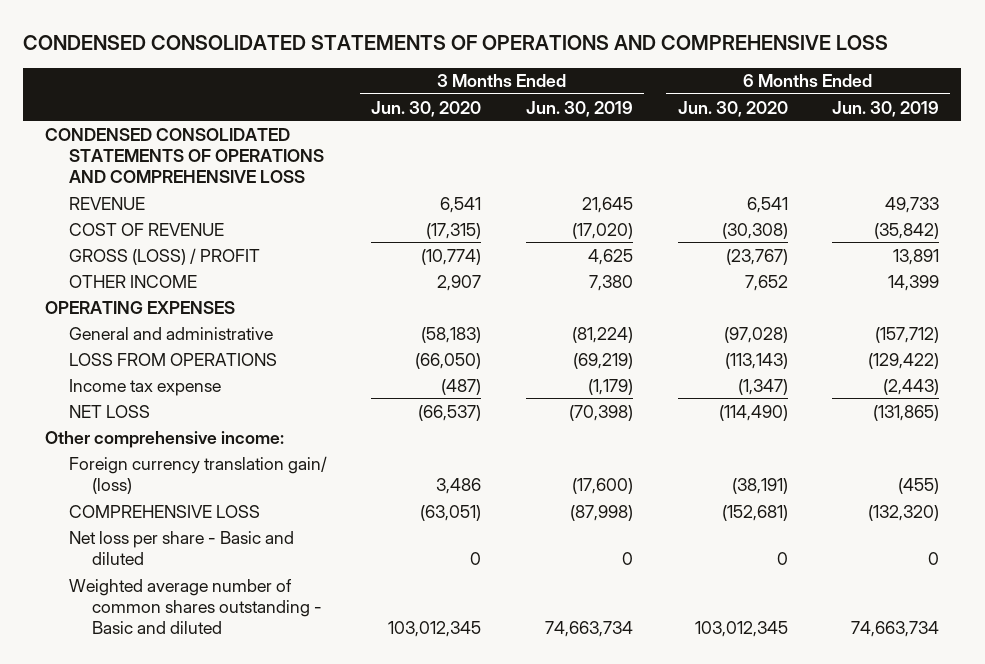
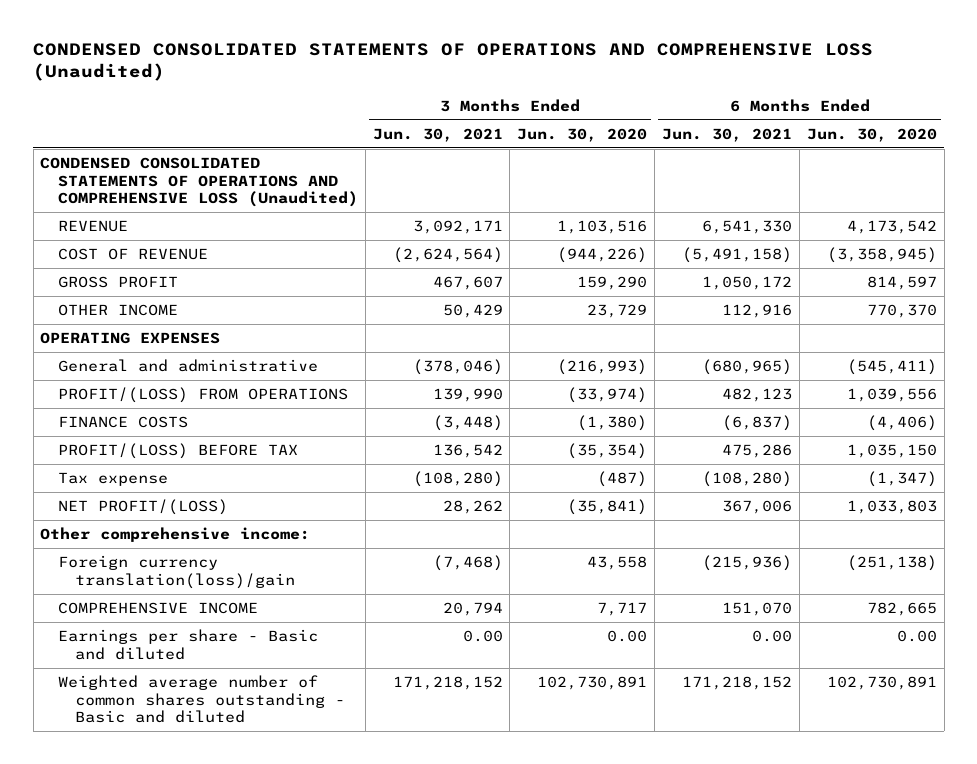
[23,35,889,51] CONDENSED CONSOLIDATED STATEMENTS OF OPERATIONS AND COMPREHENSIVE LOSS -> [33,43,874,82] CONDENSED CONSOLIDATED STATEMENTS OF OPERATIONS AND COMPREHENSIVE LOSS (Unaudited)
[525,100,633,117] Jun. 30, 2019 -> none
[832,100,940,117] Jun. 30, 2019 -> none
none -> [372,127,503,142] Jun. 30, 2021
none -> [662,127,793,142] Jun. 30, 2021
[45,127,324,184] CONDENSED CONSOLIDATED STATEMENTS OF OPERATIONS AND COMPREHENSIVE LOSS -> [40,157,358,208] CONDENSED CONSOLIDATED STATEMENTS OF OPERATIONS AND COMPREHENSIVE LOSS (Unaudited)
[440,196,482,213] 6,541 -> [557,220,648,235] 1,103,516
[746,196,788,213] 6,541 -> [847,220,938,235] 4,173,542
[426,222,482,239] (17,315) -> [557,247,648,264] (944,226)
[721,222,788,239] (30,308) -> [827,247,938,264] (3,358,945)
[68,247,260,265] GROSS (LOSS) / PROFIT -> [57,276,178,289] GROSS PROFIT
[421,248,482,265] (10,774) -> [577,276,648,291] 159,290
[725,248,788,265] (23,767) -> [867,276,938,291] 814,597
[437,274,482,291] 2,907 -> [587,304,648,319] 23,729
[744,274,788,291] 7,652 -> [867,304,938,319] 770,370
[421,326,482,343] (58,183) -> [557,359,648,376] (216,993)
[723,326,788,343] (97,028) -> [847,359,938,376] (545,411)
[68,352,277,366] LOSS FROM OPERATIONS -> [57,387,348,404] PROFIT/(LOSS) FROM OPERATIONS
[415,352,482,369] (66,050) -> [567,387,648,404] (33,974)
[724,352,788,369] (113,143) -> [847,388,938,403] 1,039,556
none -> [57,416,188,429] FINANCE COSTS
none -> [57,443,298,460] PROFIT/(LOSS) BEFORE TAX
[68,378,221,396] Income tax expense -> [57,472,168,487] Tax expense
[68,404,150,418] NET LOSS -> [57,499,228,516] NET PROFIT/(LOSS)
[418,404,482,421] (66,537) -> [567,499,648,516] (35,841)
[718,404,788,421] (114,490) -> [847,500,938,515] 1,033,803
[68,455,327,495] Foreign currency translation gain/ (loss) -> [57,555,295,589] Foreign currency translation(loss)/gain
[436,478,482,495] 3,486 -> [587,556,648,571] 43,558
[731,478,788,495] (38,191) -> [847,555,938,572] (251,138)
[68,504,260,518] COMPREHENSIVE LOSS -> [57,602,258,615] COMPREHENSIVE INCOME
[420,504,482,521] (63,051) -> [597,602,648,617] 7,717
[721,504,788,521] (152,681) -> [867,602,938,617] 782,665
[68,530,294,566] Net loss per share - Basic and diluted -> [57,629,318,660] Earnings per share - Basic and diluted
[470,552,482,566] 0 -> [607,630,648,643] 0.00
[776,552,788,566] 0 -> [897,630,938,643] 0.00
[388,621,482,638] 103,012,345 -> [537,676,648,691] 102,730,891
[694,621,788,638] 103,012,345 -> [827,676,938,691] 102,730,891

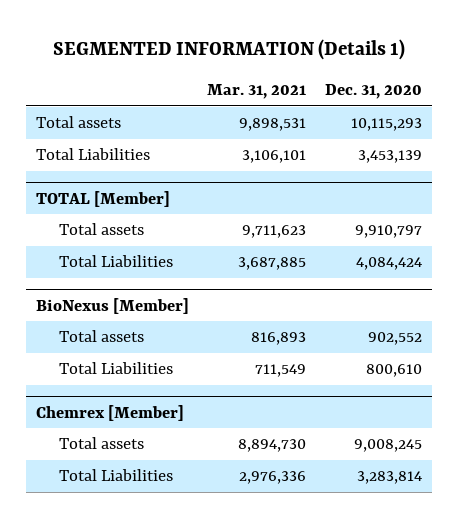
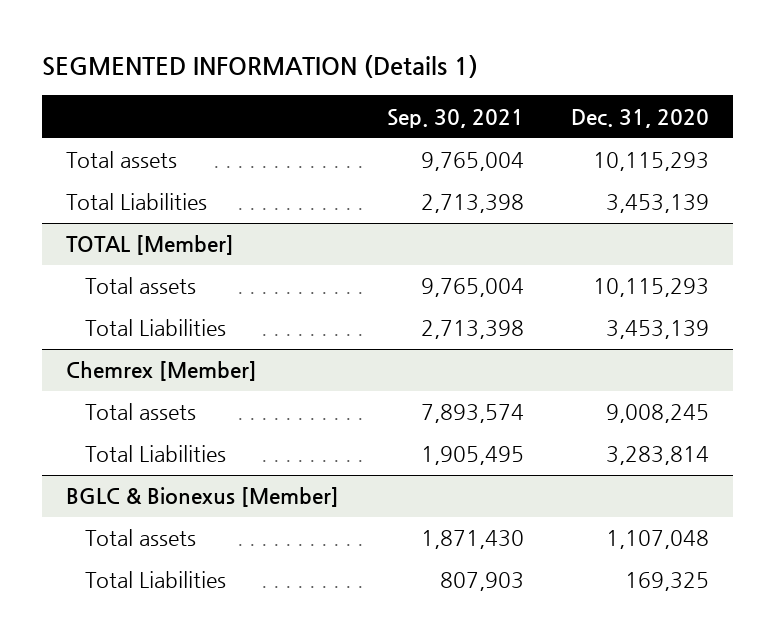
[207,84,307,100] Mar. 31, 2021 -> none
none -> [386,108,524,128] Sep. 30, 2021
[35,297,189,314] BioNexus [Member] -> none
[58,330,144,343] Total assets -> none
[58,362,173,375] Total Liabilities -> none
[355,225,423,239] 9,910,797 -> [593,278,710,298] 10,115,293
[356,257,423,271] 4,084,424 -> [606,320,710,340] 3,453,139
none -> [66,487,340,508] BGLC & Bionexus [Member]
none -> [84,529,196,547] Total assets
none -> [84,571,226,589] Total Liabilities

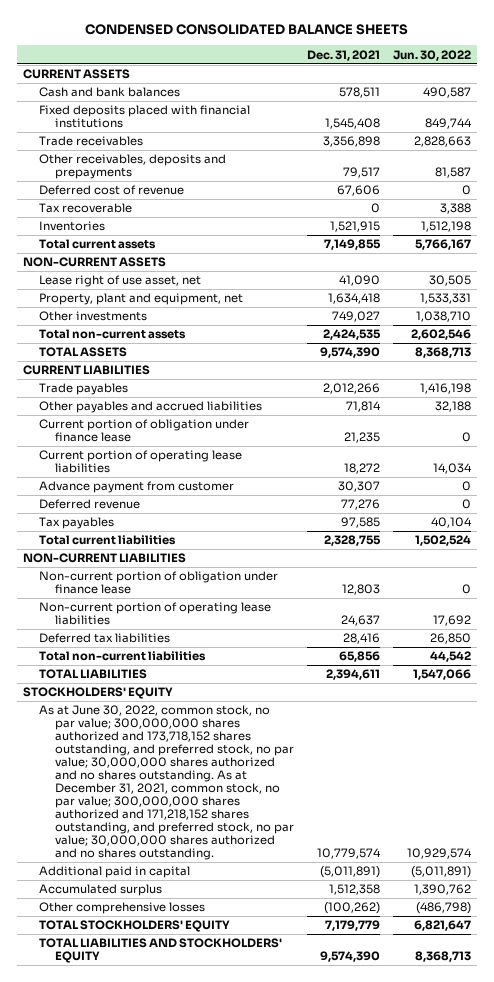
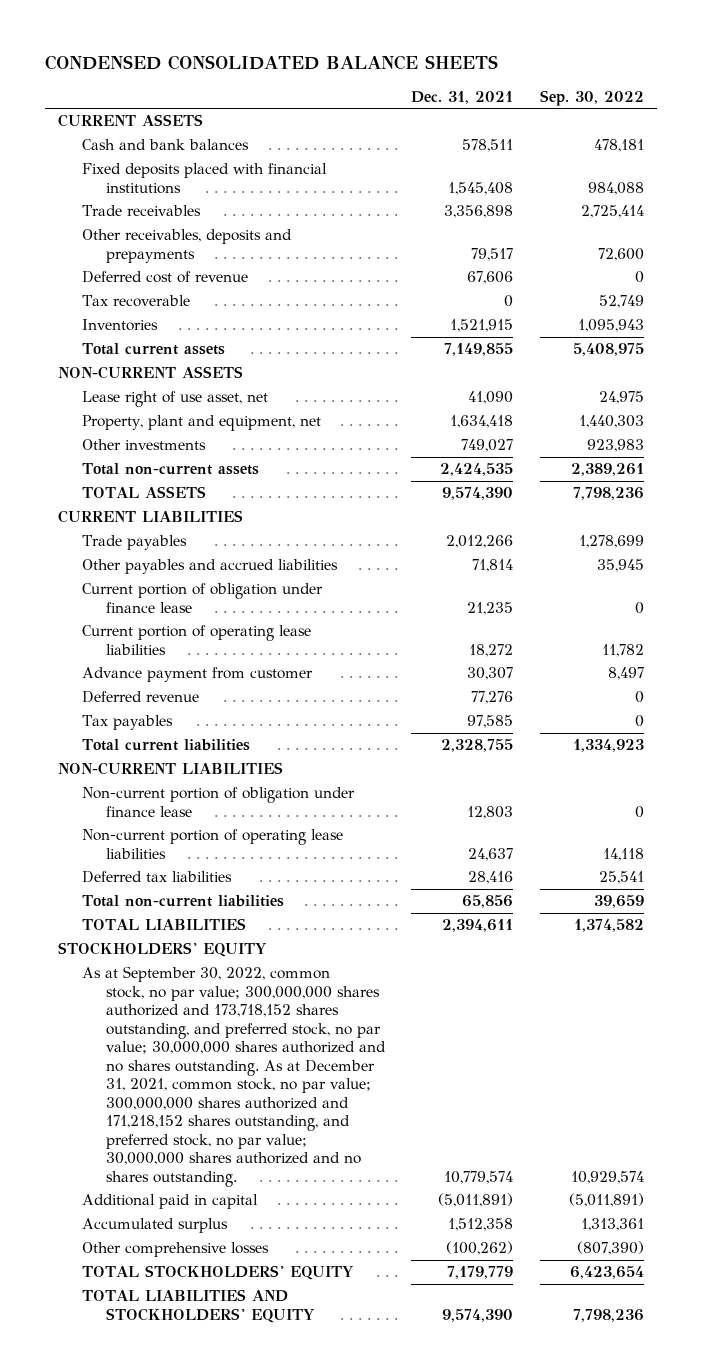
[392,49,471,61] Jun. 30, 2022 -> none
none -> [540,90,645,107] Sep. 30, 2022
[38,705,294,861] As at June 30, 2022, common stock, no par value; 300,000,000 shares authorized and 173,718,152 shares outstanding, and preferred stock, no par value; 30,000,000 shares authorized and no shares outstanding. As at December 31, 2021, common stock, no par value; 300,000,000 shares authorized and 171,218,152 shares outstanding, and preferred stock, no par value; 30,000,000 shares authorized and no shares outstanding. -> [81,966,386,1187] As at September 30, 2022, common stock, no par value; 300,000,000 shares authorized and 173,718,152 shares outstanding, and preferred stock, no par value; 30,000,000 shares authorized and no shares outstanding. As at December 31, 2021, common stock, no par value; 300,000,000 shares authorized and 171,218,152 shares outstanding, and preferred stock, no par value; 30,000,000 shares authorized and no shares outstanding.

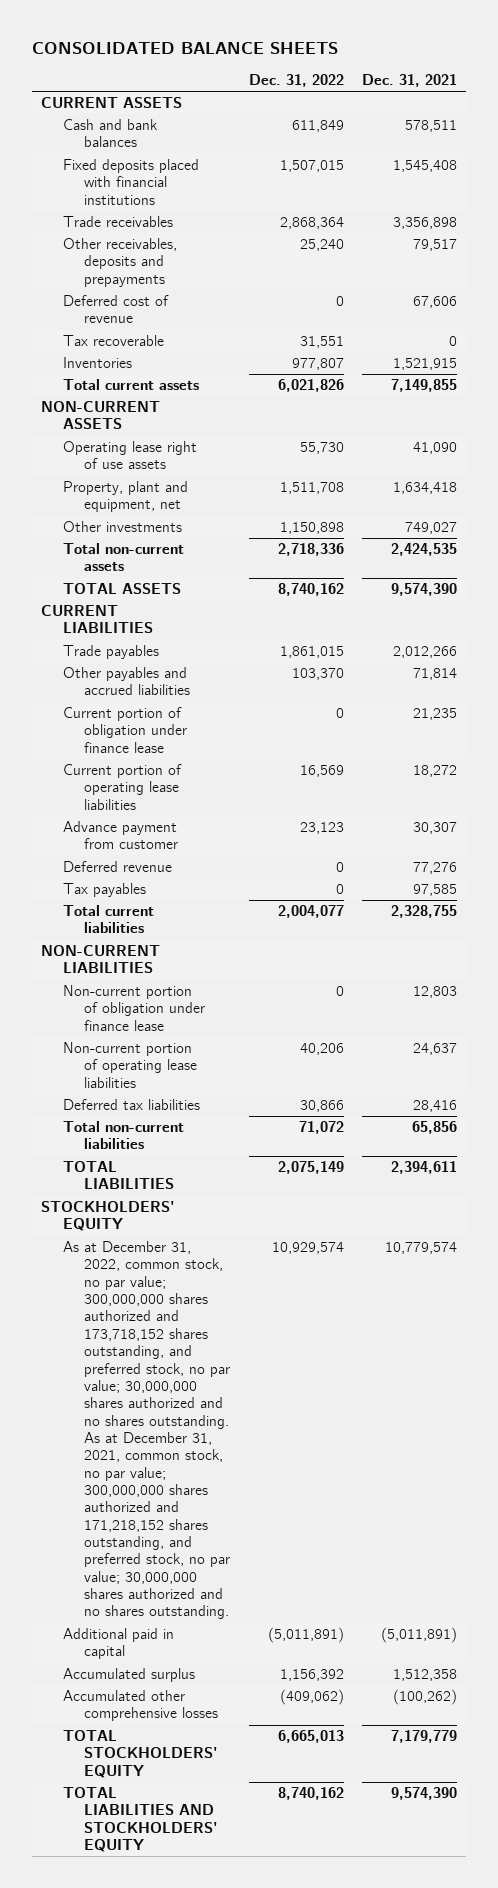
[44,55,498,71] CONDENSED CONSOLIDATED BALANCE SHEETS -> [31,42,338,55] CONSOLIDATED BALANCE SHEETS
[540,90,645,107] Sep. 30, 2022 -> none
none -> [248,73,344,87] Dec. 31, 2022
[81,391,268,408] Lease right of use asset, net -> [62,441,197,470] Operating lease right of use assets
[81,966,386,1187] As at September 30, 2022, common stock, no par value; 300,000,000 shares authorized and 173,718,152 shares outstanding, and preferred stock, no par value; 30,000,000 shares authorized and no shares outstanding. As at December 31, 2021, common stock, no par value; 300,000,000 shares authorized and 171,218,152 shares outstanding, and preferred stock, no par value; 30,000,000 shares authorized and no shares outstanding. -> [62,1241,231,1620] As at December 31, 2022, common stock, no par value; 300,000,000 shares authorized and 173,718,152 shares outstanding, and preferred stock, no par value; 30,000,000 shares authorized and no shares outstanding. As at December 31, 2021, common stock, no par value; 300,000,000 shares authorized and 171,218,152 shares outstanding, and preferred stock, no par value; 30,000,000 shares authorized and no shares outstanding.
[81,1242,269,1258] Other comprehensive losses -> [62,1690,219,1722] Accumulated other comprehensive losses

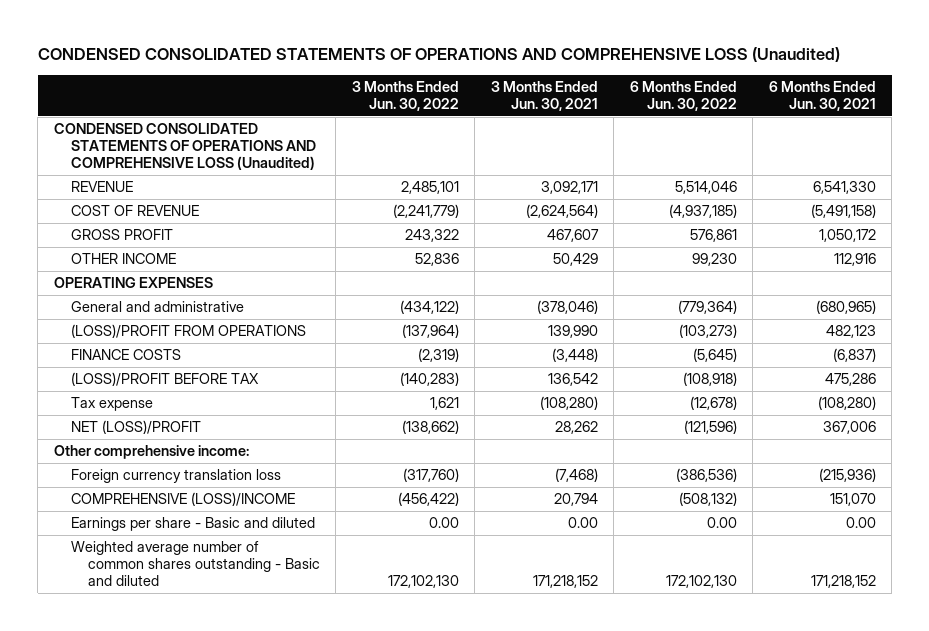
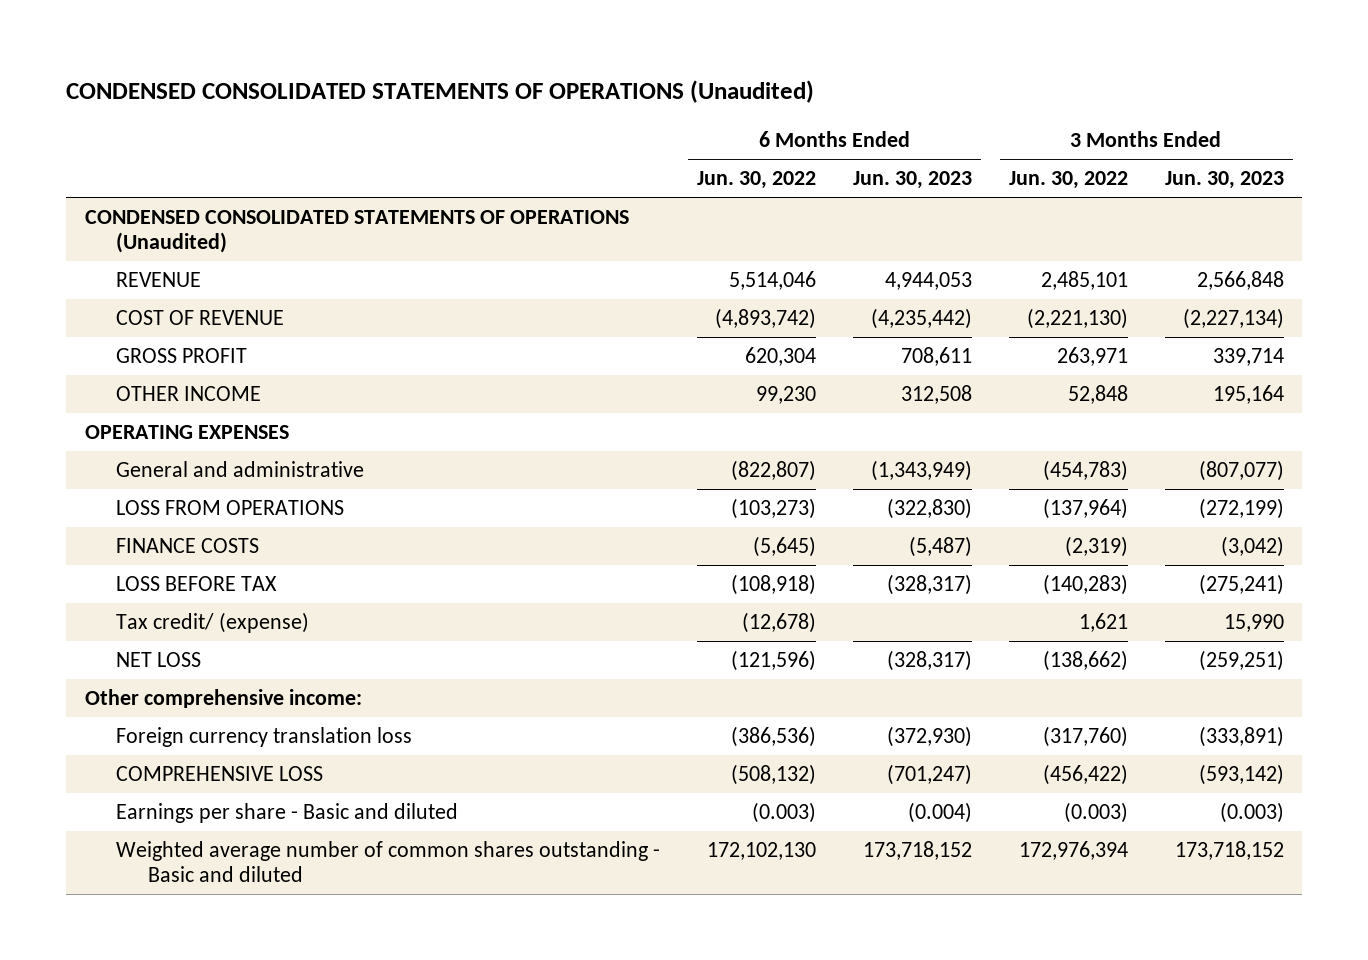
[37,47,840,63] CONDENSED CONSOLIDATED STATEMENTS OF OPERATIONS AND COMPREHENSIVE LOSS (Unaudited) -> [66,80,815,104] CONDENSED CONSOLIDATED STATEMENTS OF OPERATIONS (Unaudited)
[490,80,598,111] 3 Months Ended Jun. 30, 2021 -> none
[768,80,876,111] 6 Months Ended Jun. 30, 2021 -> none
none -> [853,171,973,190] Jun. 30, 2023
none -> [1164,171,1284,190] Jun. 30, 2023
[53,123,316,171] CONDENSED CONSOLIDATED STATEMENTS OF OPERATIONS AND COMPREHENSIVE LOSS (Unaudited) -> [84,210,629,253] CONDENSED CONSOLIDATED STATEMENTS OF OPERATIONS (Unaudited)
[392,204,459,219] (2,241,779) -> [1026,308,1128,330] (2,221,130)
[668,204,737,219] (4,937,185) -> [715,308,817,330] (4,893,742)
[404,229,459,243] 243,322 -> [1056,347,1128,367] 263,971
[689,229,737,243] 576,861 -> [745,347,817,367] 620,304
[414,253,459,267] 52,836 -> [1067,385,1128,405] 52,848
[399,300,459,315] (434,122) -> [1042,460,1128,482] (454,783)
[677,300,737,315] (779,364) -> [731,460,817,482] (822,807)
[70,324,306,339] (LOSS)/PROFIT FROM OPERATIONS -> [116,500,345,516] LOSS FROM OPERATIONS
[70,372,259,387] (LOSS)/PROFIT BEFORE TAX -> [116,576,278,592] LOSS BEFORE TAX
[70,397,153,412] Tax expense -> [116,612,310,634] Tax credit/ (expense)
[70,420,201,435] NET (LOSS)/PROFIT -> [116,652,202,668] NET LOSS
[70,492,295,507] COMPREHENSIVE (LOSS)/INCOME -> [116,766,324,782] COMPREHENSIVE LOSS
[428,517,459,529] 0.00 -> [1063,802,1128,824] (0.003)
[706,517,737,529] 0.00 -> [752,802,817,824] (0.003)
[387,575,459,589] 172,102,130 -> [1018,841,1128,861] 172,976,394

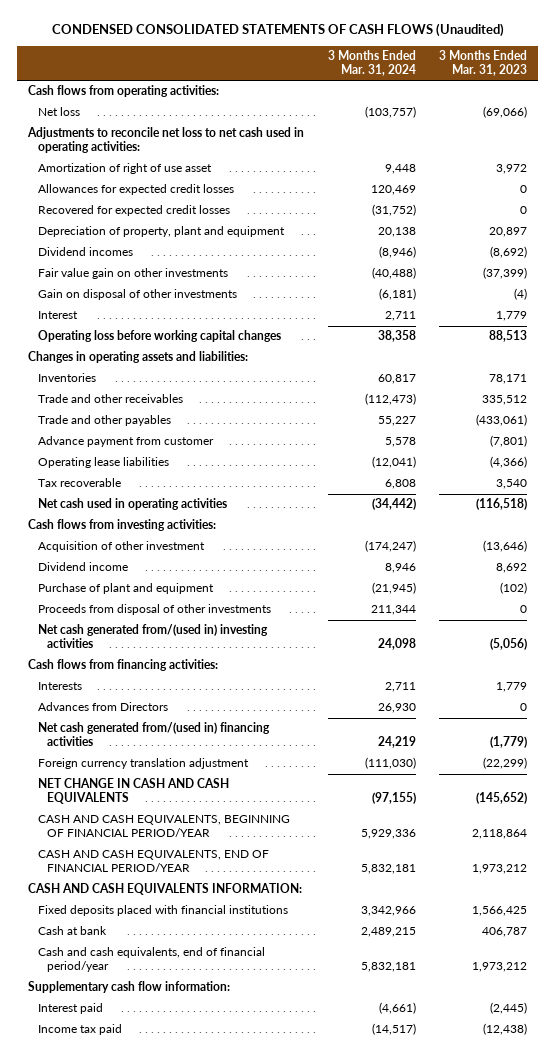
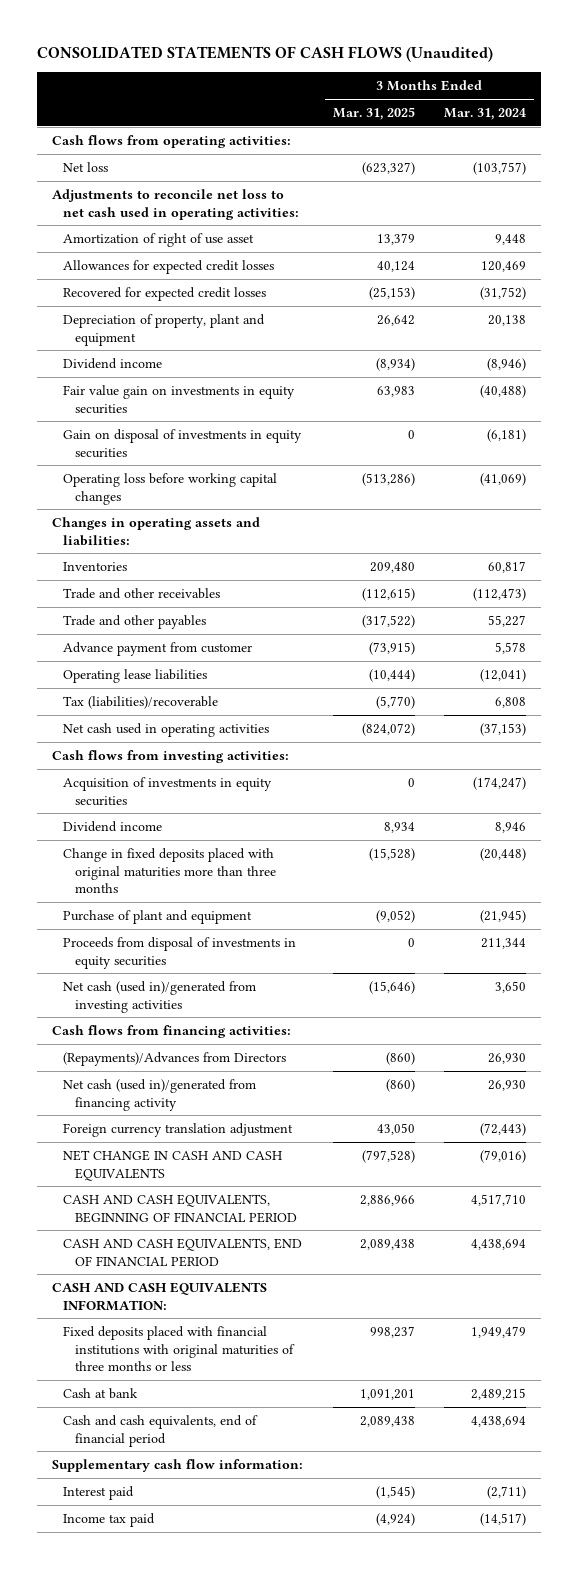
[51,23,504,38] CONDENSED CONSOLIDATED STATEMENTS OF CASH FLOWS (Unaudited) -> [36,46,493,63] CONSOLIDATED STATEMENTS OF CASH FLOWS (Unaudited)
[438,50,527,77] 3 Months Ended Mar. 31, 2023 -> none
none -> [332,106,415,120] Mar. 31, 2025
[37,311,78,320] Interest -> none
[37,247,133,257] Dividend incomes -> [63,357,163,369] Dividend income
[37,268,228,280] Fair value gain on other investments -> [63,384,296,414] Fair value gain on investments in equity securities
[37,289,237,301] Gain on disposal of other investments -> [63,428,303,458] Gain on disposal of investments in equity securities
[377,330,416,343] 38,358 -> [480,472,527,486] (41,069)
[37,478,121,488] Tax recoverable -> [63,695,219,709] Tax (liabilities)/recoverable
[371,498,416,511] (34,442) -> [480,722,527,736] (37,153)
[37,541,205,553] Acquisition of other investment -> [63,776,273,806] Acquisition of investments in equity securities
none -> [63,847,277,894] Change in fixed deposits placed with original maturities more than three months
[37,604,271,616] Proceeds from disposal of other investments -> [63,936,297,969] Proceeds from disposal of investments in equity securities
[37,624,268,649] Net cash generated from/(used in) investing activities -> [63,980,257,1013] Net cash (used in)/generated from investing activities
[377,638,416,651] 24,098 -> [495,980,527,993] 3,650
[37,682,82,691] Interests -> none
[37,702,168,712] Advances from Directors -> [63,1051,287,1066] (Repayments)/Advances from Directors
[37,722,270,747] Net cash generated from/(used in) financing activities -> [63,1078,257,1111] Net cash (used in)/generated from financing activity
[377,736,416,749] 24,219 -> [488,1079,527,1091] 26,930
[364,757,416,770] (111,030) -> [480,1122,527,1136] (72,443)
[371,792,416,805] (97,155) -> [480,1149,527,1163] (79,016)
[37,815,290,838] CASH AND CASH EQUIVALENTS, BEGINNING OF FINANCIAL PERIOD/YEAR -> [63,1193,298,1223] CASH AND CASH EQUIVALENTS, BEGINNING OF FINANCIAL PERIOD
[360,829,416,840] 5,929,336 -> [471,1193,527,1206] 4,517,710
[37,850,269,873] CASH AND CASH EQUIVALENTS, END OF FINANCIAL PERIOD/YEAR -> [63,1237,303,1267] CASH AND CASH EQUIVALENTS, END OF FINANCIAL PERIOD
[360,864,416,875] 5,832,181 -> [471,1238,527,1250] 4,438,694
[37,905,288,917] Fixed deposits placed with financial institutions -> [63,1325,296,1372] Fixed deposits placed with financial institutions with original maturities of three months or less
[360,906,416,917] 3,342,966 -> [471,1325,527,1338] 1,949,479
[37,947,265,973] Cash and cash equivalents, end of financial period/year -> [63,1414,259,1447] Cash and cash equivalents, end of financial period
[360,962,416,973] 5,832,181 -> [471,1415,527,1427] 4,438,694
[378,1002,416,1015] (4,661) -> [487,1485,527,1499] (2,711)

